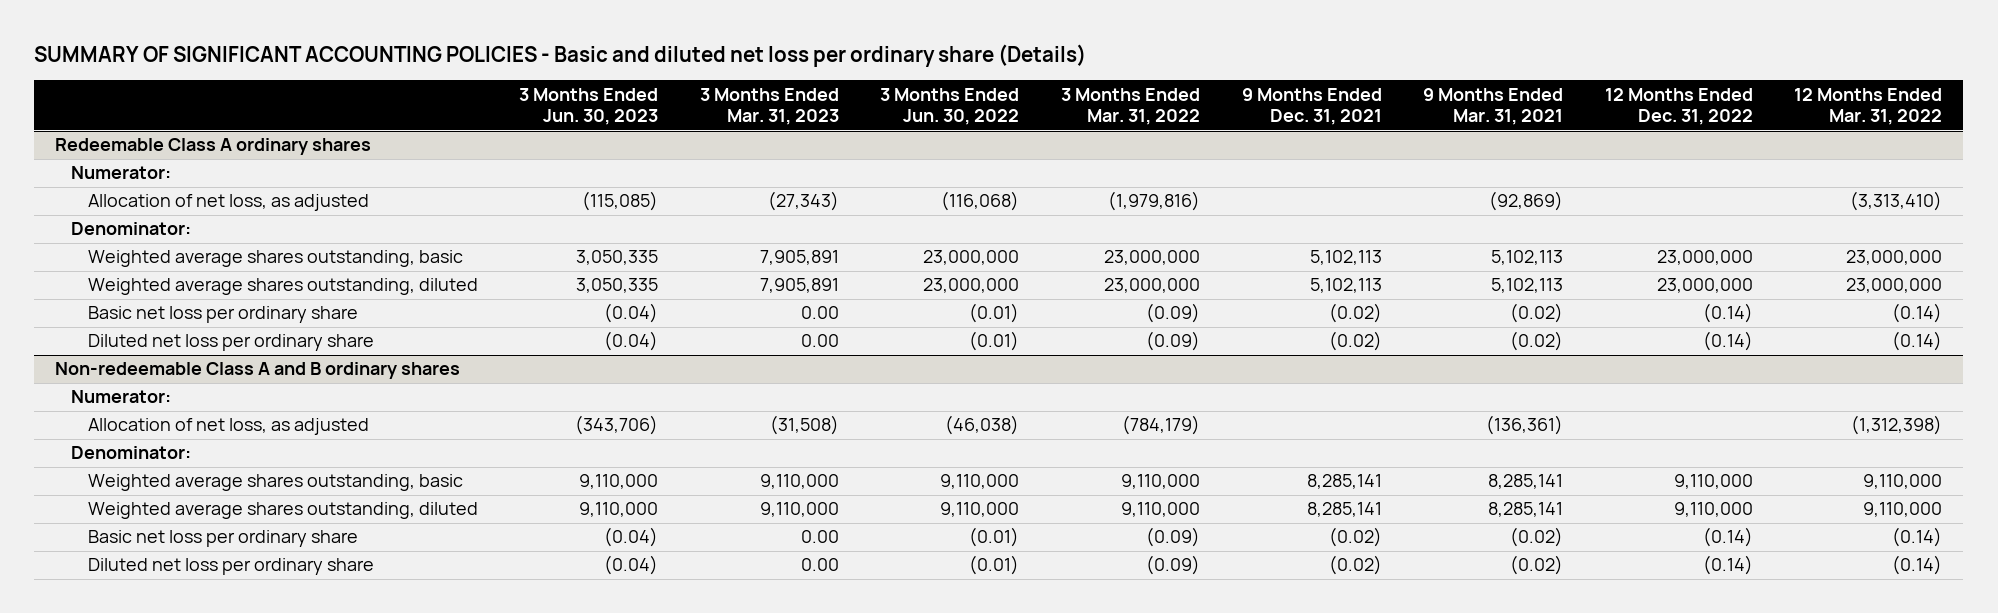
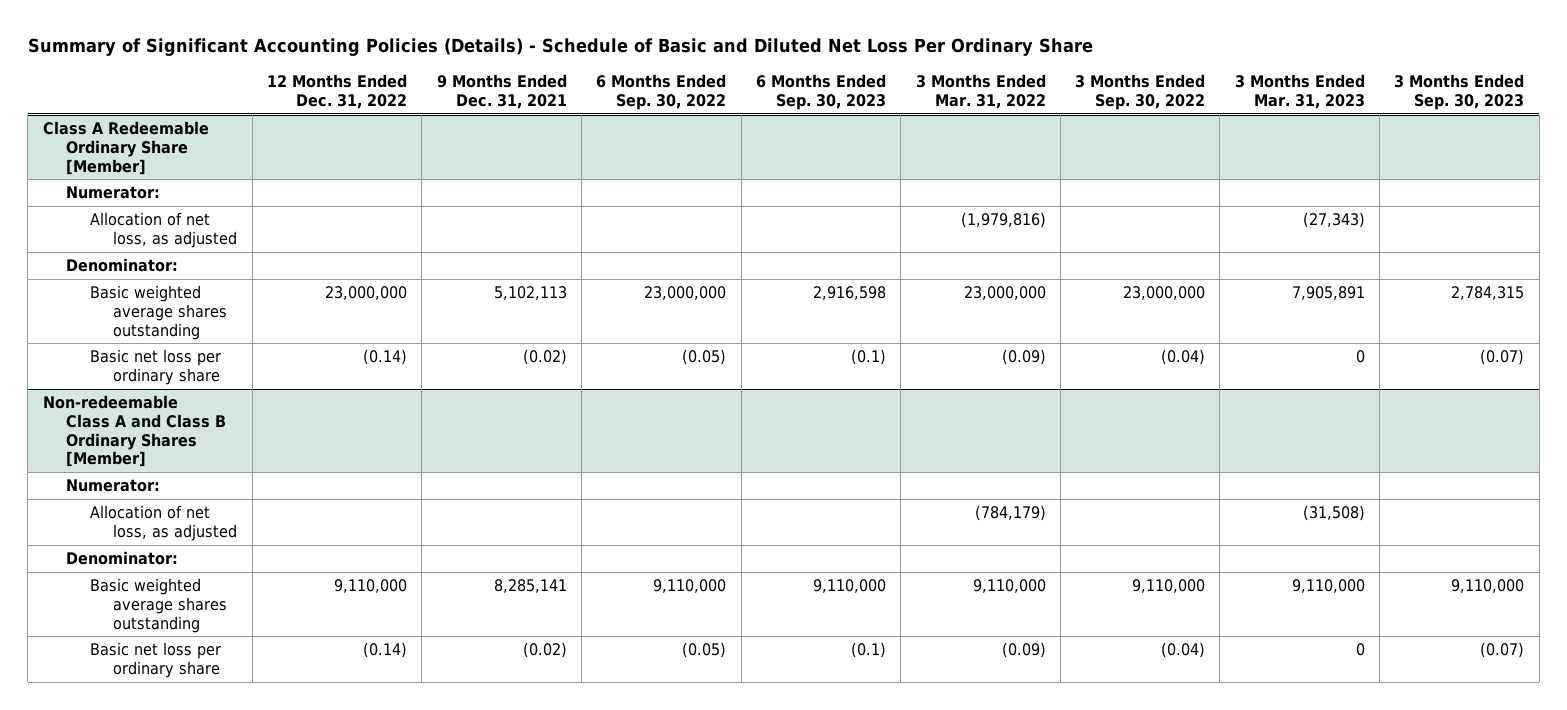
[34,44,1087,68] SUMMARY OF SIGNIFICANT ACCOUNTING POLICIES - Basic and diluted net loss per ordinary share (Details) -> [27,38,1093,57] Summary of Significant Accounting Policies (Details) - Schedule of Basic and Diluted Net Loss Per Ordinary Share
[519,87,659,126] 3 Months Ended Jun. 30, 2023 -> none
[880,87,1020,126] 3 Months Ended Jun. 30, 2022 -> none
[1423,87,1564,126] 9 Months Ended Mar. 31, 2021 -> none
[1794,87,1943,126] 12 Months Ended Mar. 31, 2022 -> none
none -> [596,73,727,110] 6 Months Ended Sep. 30, 2022
none -> [755,73,886,110] 6 Months Ended Sep. 30, 2023
none -> [1075,73,1206,110] 3 Months Ended Sep. 30, 2022
none -> [1394,73,1525,110] 3 Months Ended Sep. 30, 2023
[55,138,372,156] Redeemable Class A ordinary shares -> [42,121,209,175] Class A Redeemable Ordinary Share [Member]
[87,278,478,296] Weighted average shares outstanding, diluted -> none
[87,334,374,352] Diluted net loss per ordinary share -> none
[87,250,463,268] Weighted average shares outstanding, basic -> [89,285,228,340] Basic weighted average shares outstanding
[800,306,839,320] 0.00 -> [1355,350,1365,364] 0
[55,362,461,380] Non-redeemable Class A and B ordinary shares -> [42,395,227,468] Non-redeemable Class A and Class B Ordinary Shares [Member]
[87,502,478,520] Weighted average shares outstanding, diluted -> none
[87,558,374,576] Diluted net loss per ordinary share -> none
[87,474,463,492] Weighted average shares outstanding, basic -> [89,578,228,633] Basic weighted average shares outstanding
[800,530,839,544] 0.00 -> [1355,643,1365,657] 0

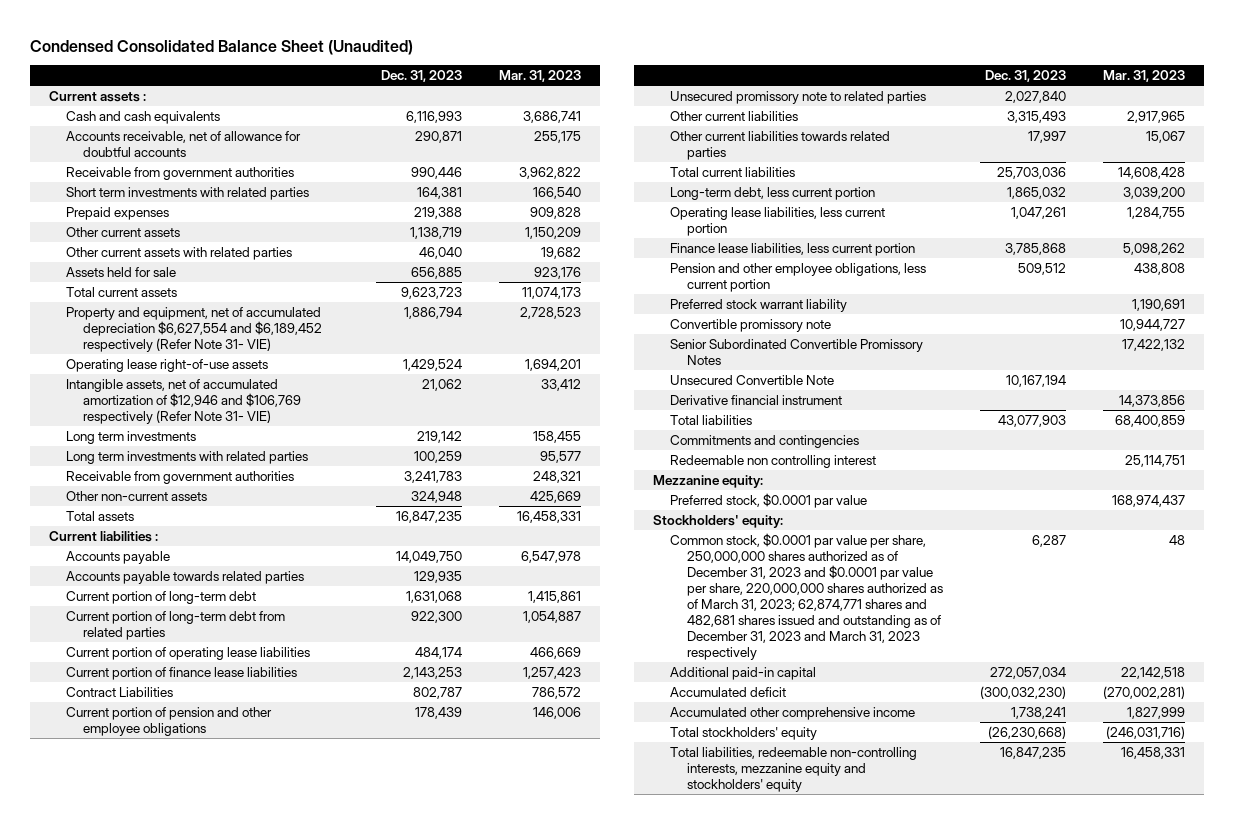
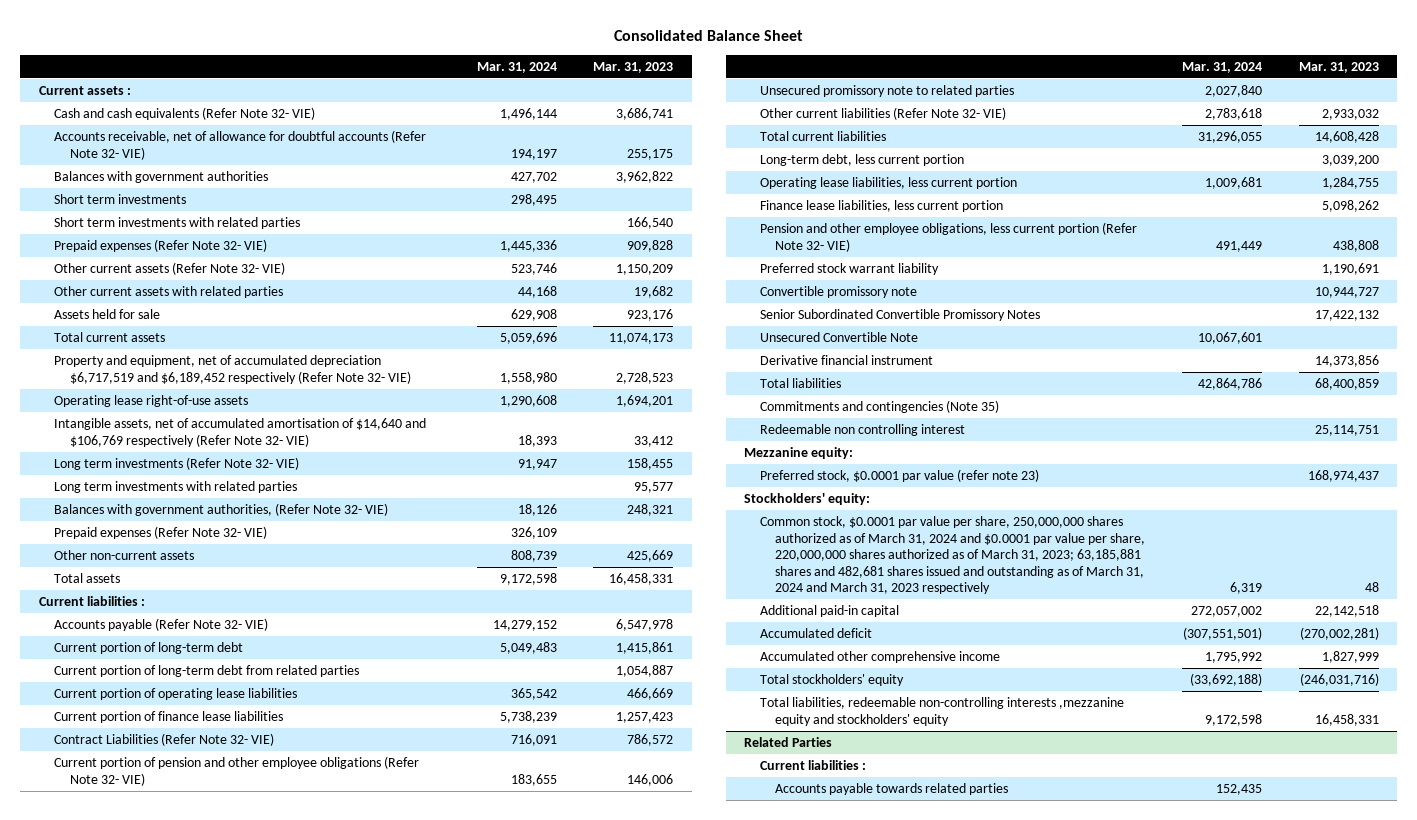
[30,39,414,55] Condensed Consolidated Balance Sheet (Unaudited) -> [613,30,803,42] Consolidated Balance Sheet
[381,70,463,83] Dec. 31, 2023 -> none
none -> [476,61,557,73] Mar. 31, 2024
[66,110,221,124] Cash and cash equivalents -> [54,106,316,120] Cash and cash equivalents (Refer Note 32- VIE)
[66,130,302,157] Accounts receivable, net of allowance for doubtful accounts -> [54,129,427,160] Accounts receivable, net of allowance for doubtful accounts (Refer Note 32- VIE)
[66,166,295,180] Receivable from government authorities -> [54,170,269,183] Balances with government authorities
none -> [54,193,187,204] Short term investments
[66,206,170,220] Prepaid expenses -> [54,238,268,252] Prepaid expenses (Refer Note 32- VIE)
[66,226,181,237] Other current assets -> [54,261,286,275] Other current assets (Refer Note 32- VIE)
[66,306,323,352] Property and equipment, net of accumulated depreciation $6,627,554 and $6,189,452 respectively (Refer Note 31- VIE) -> [54,354,412,384] Property and equipment, net of accumulated depreciation $6,717,519 and $6,189,452 respectively (Refer Note 32- VIE)
[66,378,302,424] Intangible assets, net of accumulated amortization of $12,946 and $106,769 respectively (Refer Note 31- VIE) -> [54,417,427,447] Intangible assets, net of accumulated amortisation of $14,640 and $106,769 respectively (Refer Note 32- VIE)
[66,430,197,444] Long term investments -> [54,456,300,470] Long term investments (Refer Note 32- VIE)
[66,470,295,484] Receivable from government authorities -> [54,502,389,516] Balances with government authorities, (Refer Note 32- VIE)
none -> [54,525,268,539] Prepaid expenses (Refer Note 32- VIE)
[66,570,305,584] Accounts payable towards related parties -> none
[66,550,171,564] Accounts payable -> [54,617,269,631] Accounts payable (Refer Note 32- VIE)
[66,686,174,697] Contract Liabilities -> [54,732,275,746] Contract Liabilities (Refer Note 32- VIE)
[66,706,273,736] Current portion of pension and other employee obligations -> [54,755,420,786] Current portion of pension and other employee obligations (Refer Note 32- VIE)
[669,130,890,160] Other current liabilities towards related parties -> none
[669,110,798,121] Other current liabilities -> [759,106,1006,120] Other current liabilities (Refer Note 32- VIE)
[1127,110,1186,123] 2,917,965 -> [1321,108,1379,120] 2,933,032
[669,262,926,292] Pension and other employee obligations, less current portion -> [759,221,1137,252] Pension and other employee obligations, less current portion (Refer Note 32- VIE)
[669,434,859,448] Commitments and contingencies -> [759,399,999,413] Commitments and contingencies (Note 35)
[669,492,867,508] Preferred stock, $0.0001 par value -> [759,468,1039,482] Preferred stock, $0.0001 par value (refer note 23)
[669,532,944,660] Common stock, $0.0001 par value per share, 250,000,000 shares authorized as of December 31, 2023 and $0.0001 par value per share, 220,000,000 shares authorized as of March 31, 2023; 62,874,771 shares and 482,681 shares issued and outstanding as of December 31, 2023 and March 31, 2023 respectively -> [759,515,1146,595] Common stock, $0.0001 par value per share, 250,000,000 shares authorized as of March 31, 2024 and $0.0001 par value per share, 220,000,000 shares authorized as of March 31, 2023; 63,185,881 shares and 482,681 shares issued and outstanding as of March 31, 2024 and March 31, 2023 respectively
[669,746,917,792] Total liabilities, redeemable non-controlling interests, mezzanine equity and stockholders' equity -> [759,696,1124,726] Total liabilities, redeemable non-controlling interests ,mezzanine equity and stockholders' equity
none -> [743,736,832,747] Related Parties
none -> [759,759,866,770] Current liabilities :
none -> [775,782,1009,795] Accounts payable towards related parties

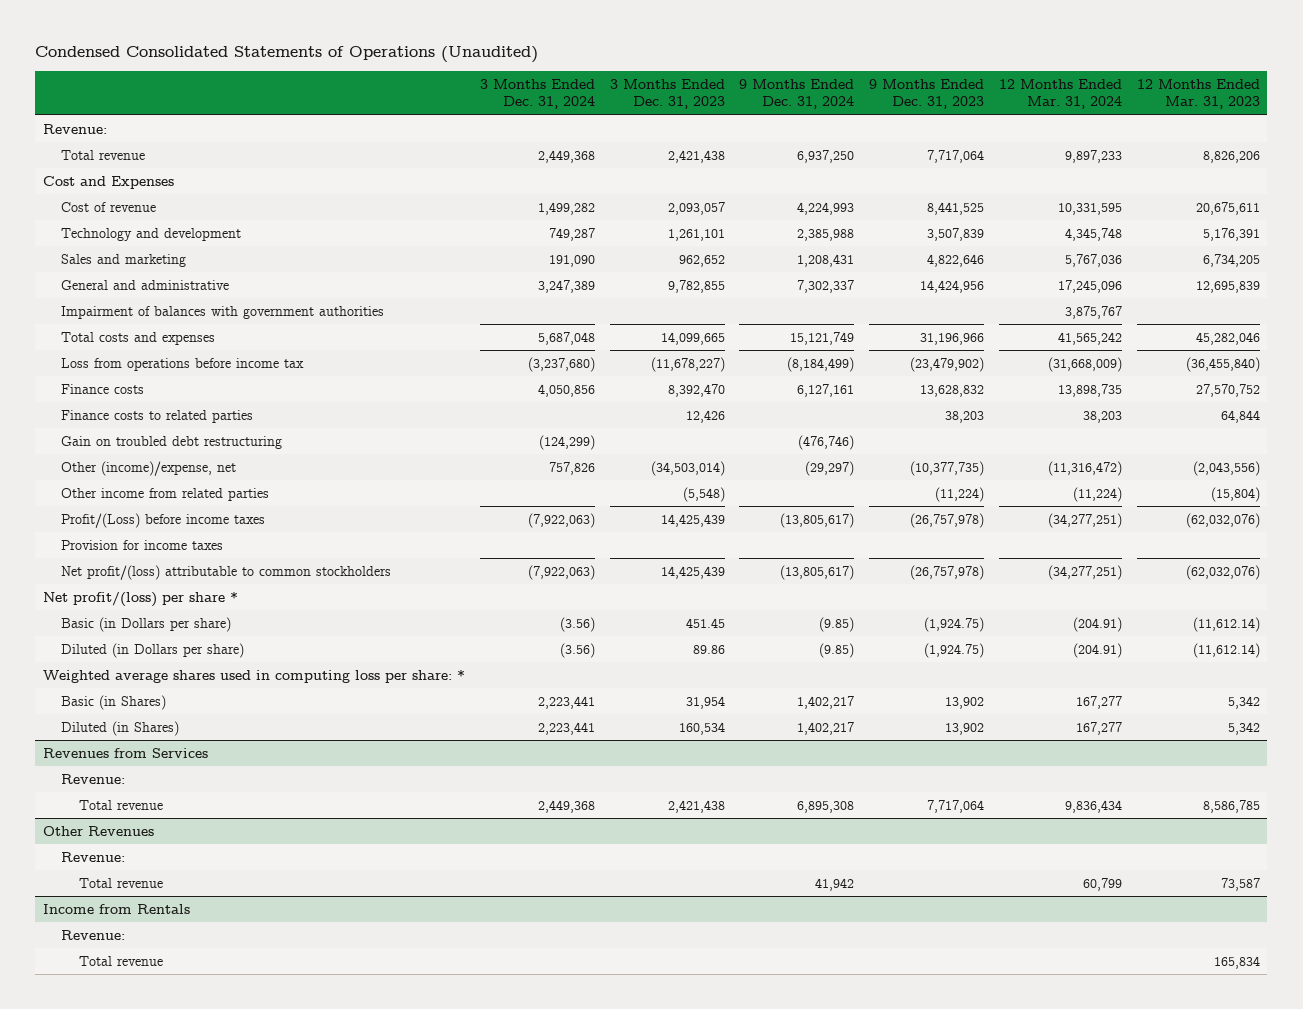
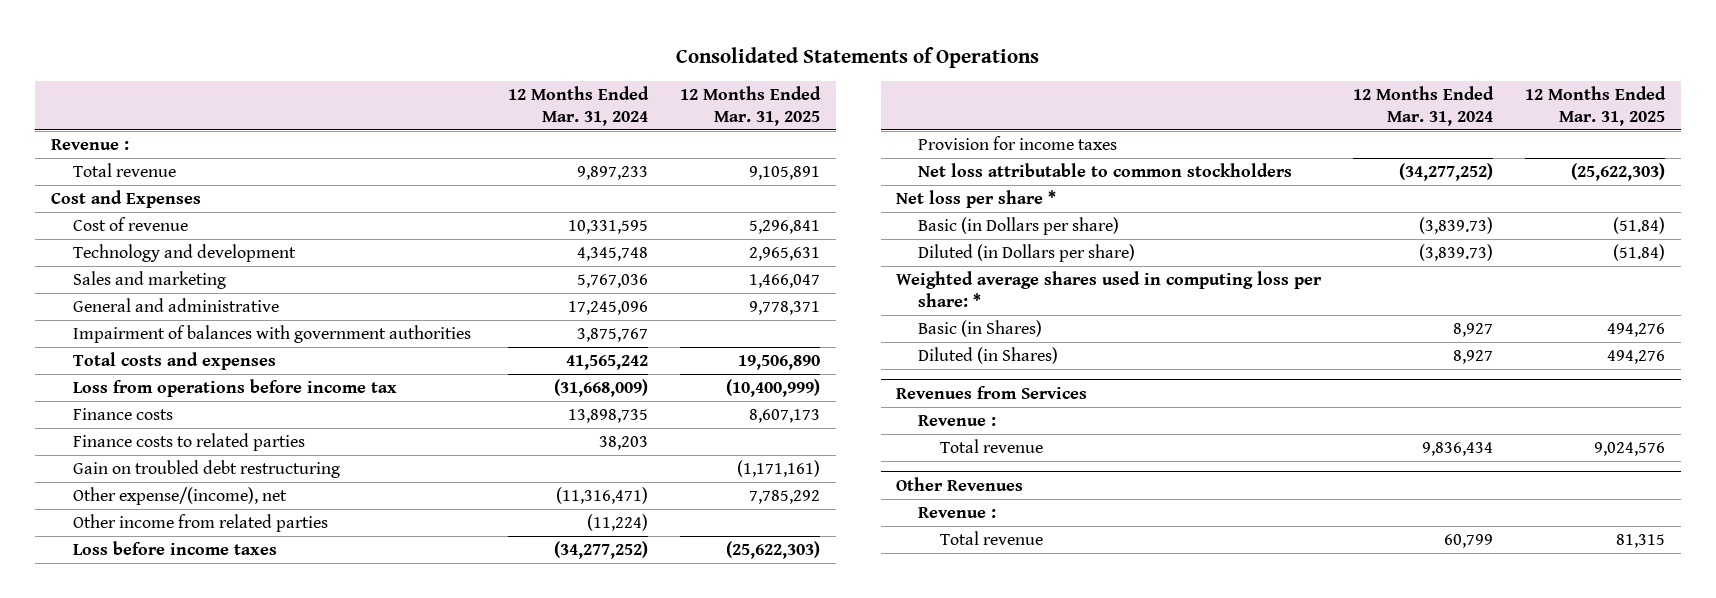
[35,46,539,64] Condensed Consolidated Statements of Operations (Unaudited) -> [676,47,1040,69] Consolidated Statements of Operations
[479,79,595,110] 3 Months Ended Dec. 31, 2024 -> none
[609,79,725,110] 3 Months Ended Dec. 31, 2023 -> none
[739,79,855,110] 9 Months Ended Dec. 31, 2024 -> none
[869,79,985,110] 9 Months Ended Dec. 31, 2023 -> none
[1136,79,1260,110] 12 Months Ended Mar. 31, 2023 -> none
none -> [679,86,821,127] 12 Months Ended Mar. 31, 2025
[42,123,107,134] Revenue: -> [51,138,130,150] Revenue :
[60,460,236,476] Other (income)/expense, net -> [73,486,288,505] Other expense/(income), net
[1048,460,1123,476] (11,316,472) -> [555,486,648,504] (11,316,471)
[60,512,265,528] Profit/(Loss) before income taxes -> [73,540,278,555] Loss before income taxes
[1048,512,1123,528] (34,277,251) -> [553,540,648,559] (34,277,252)
[60,564,391,580] Net profit/(loss) attributable to common stockholders -> [918,162,1293,177] Net loss attributable to common stockholders
[1048,564,1123,580] (34,277,251) -> [1399,162,1494,181] (34,277,252)
[42,591,238,607] Net profit/(loss) per share * -> [896,189,1057,208] Net loss per share *
[1073,616,1123,632] (204.91) -> [1419,216,1494,234] (3,839.73)
[1073,642,1123,658] (204.91) -> [1419,243,1494,261] (3,839.73)
[1076,695,1123,709] 167,277 -> [1453,322,1494,337] 8,927
[1076,721,1123,735] 167,277 -> [1453,349,1494,364] 8,927
[60,773,125,784] Revenue: -> [918,414,997,426] Revenue :
[60,851,125,862] Revenue: -> [918,506,997,518] Revenue :
[42,903,190,914] Income from Rentals -> none
[60,929,125,940] Revenue: -> none
[78,955,163,966] Total revenue -> none

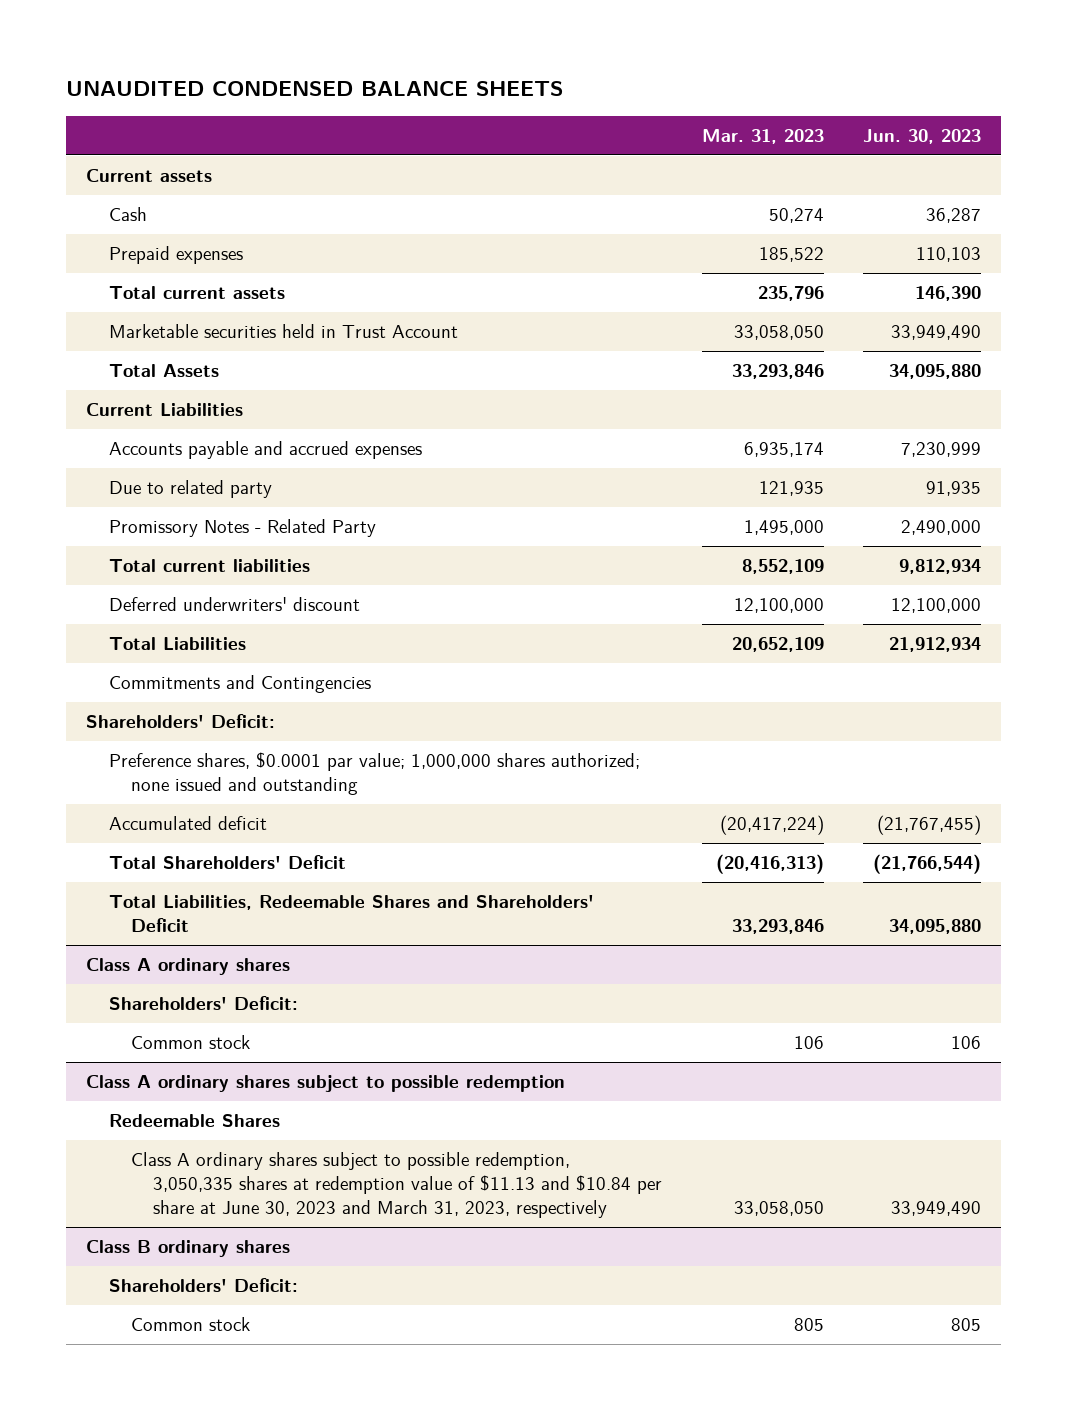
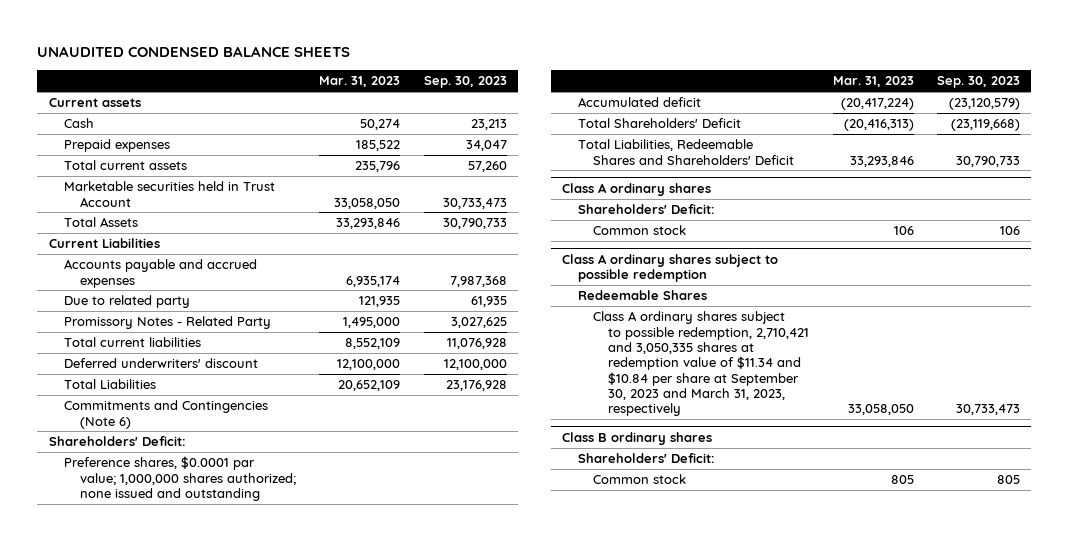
[863,128,982,144] Jun. 30, 2023 -> none
none -> [423,76,507,89] Sep. 30, 2023
[108,675,371,694] Commitments and Contingencies -> [64,400,269,429] Commitments and Contingencies (Note 6)
[130,1152,663,1219] Class A ordinary shares subject to possible redemption, 3,050,335 shares at redemption value of $11.13 and $10.84 per share at June 30, 2023 and March 31, 2023, respectively -> [592,311,810,417] Class A ordinary shares subject to possible redemption, 2,710,421 and 3,050,335 shares at redemption value of $11.34 and $10.84 per share at September 30, 2023 and March 31, 2023, respectively

